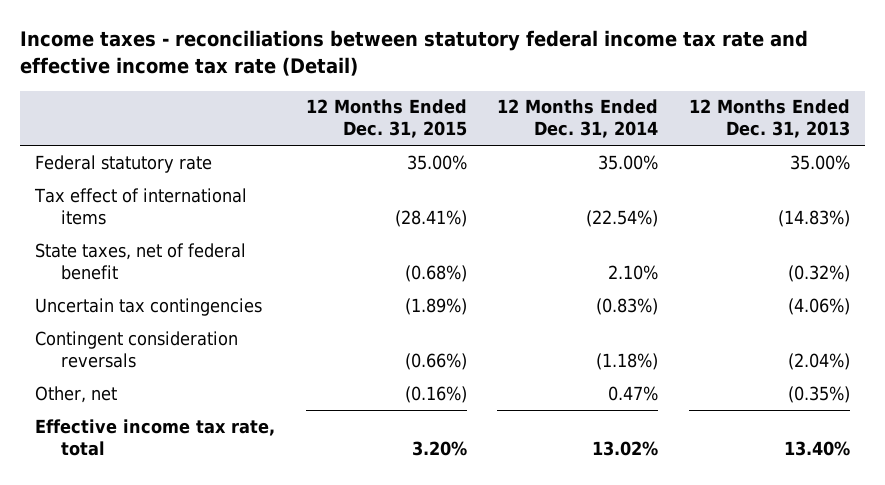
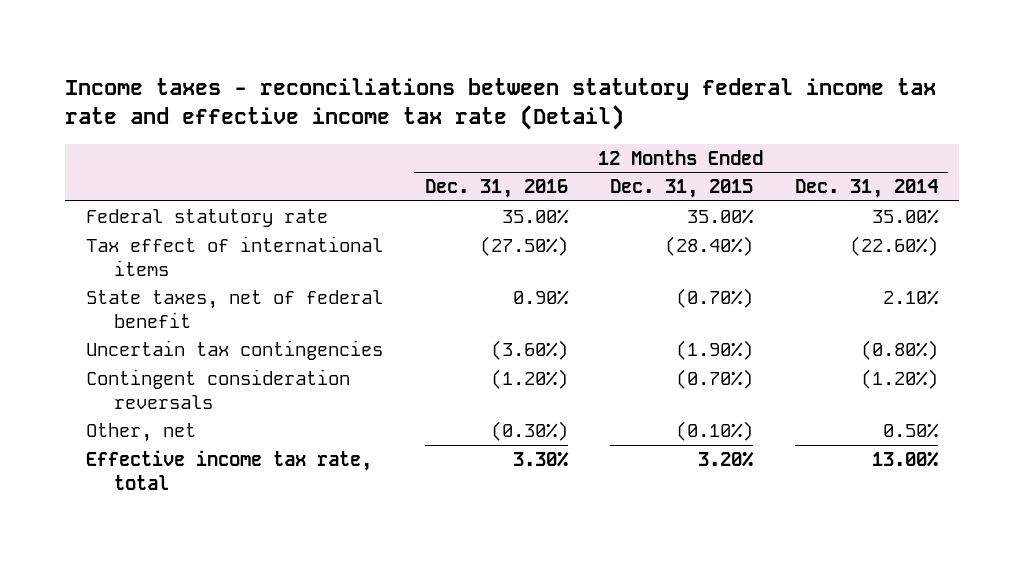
[688,99,850,139] 12 Months Ended Dec. 31, 2013 -> none
none -> [424,179,568,199] Dec. 31, 2016
[394,209,467,227] (28.41%) -> [664,236,753,257] (28.40%)
[586,209,659,227] (22.54%) -> [849,236,938,257] (22.60%)
[404,264,467,282] (0.68%) -> [675,288,753,309] (0.70%)
[404,297,467,315] (1.89%) -> [675,340,753,361] (1.90%)
[596,297,659,315] (0.83%) -> [860,340,938,361] (0.80%)
[404,352,467,370] (0.66%) -> [675,369,753,390] (0.70%)
[596,352,659,370] (1.18%) -> [860,369,938,390] (1.20%)
[404,385,467,403] (0.16%) -> [675,421,753,442] (0.10%)
[608,385,659,401] 0.47% -> [882,423,939,439] 0.50%
[592,440,659,456] 13.02% -> [871,452,939,468] 13.00%

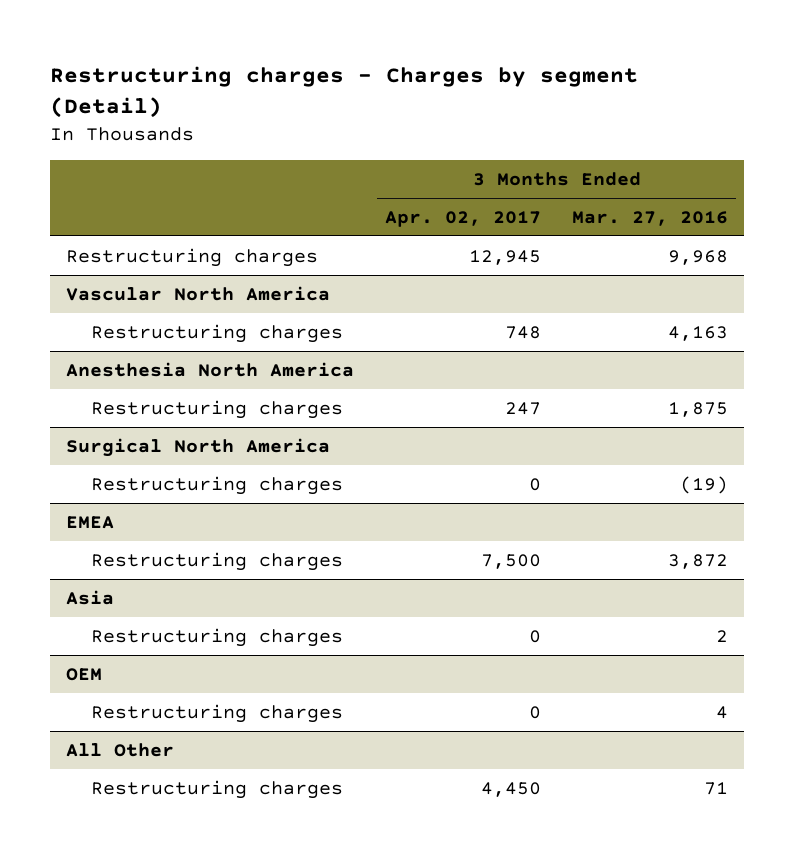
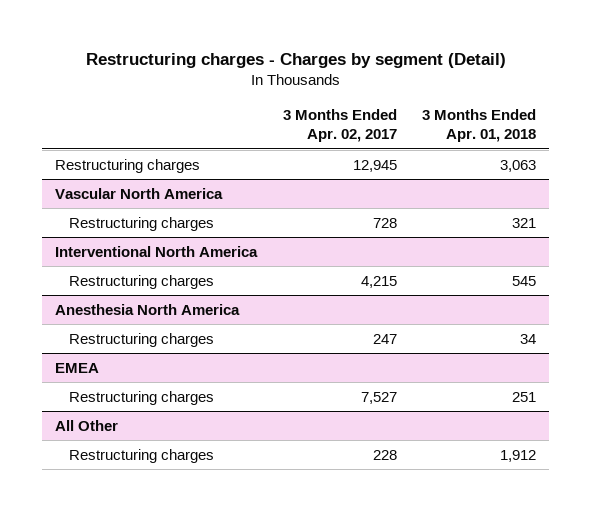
[572,210,729,226] Mar. 27, 2016 -> none
none -> [422,109,537,143] 3 Months Ended Apr. 01, 2018
[505,325,542,339] 748 -> [372,217,397,228] 728
none -> [54,245,258,257] Interventional North America
none -> [68,274,214,289] Restructuring charges
[65,437,330,457] Surgical North America -> none
[90,475,343,495] Restructuring charges -> none
[65,589,114,605] Asia -> none
[90,627,343,647] Restructuring charges -> none
[65,667,102,681] OEM -> none
[90,703,343,723] Restructuring charges -> none
[481,553,542,569] 7,500 -> [360,391,397,404] 7,527
[481,781,542,797] 4,450 -> [372,449,397,460] 228

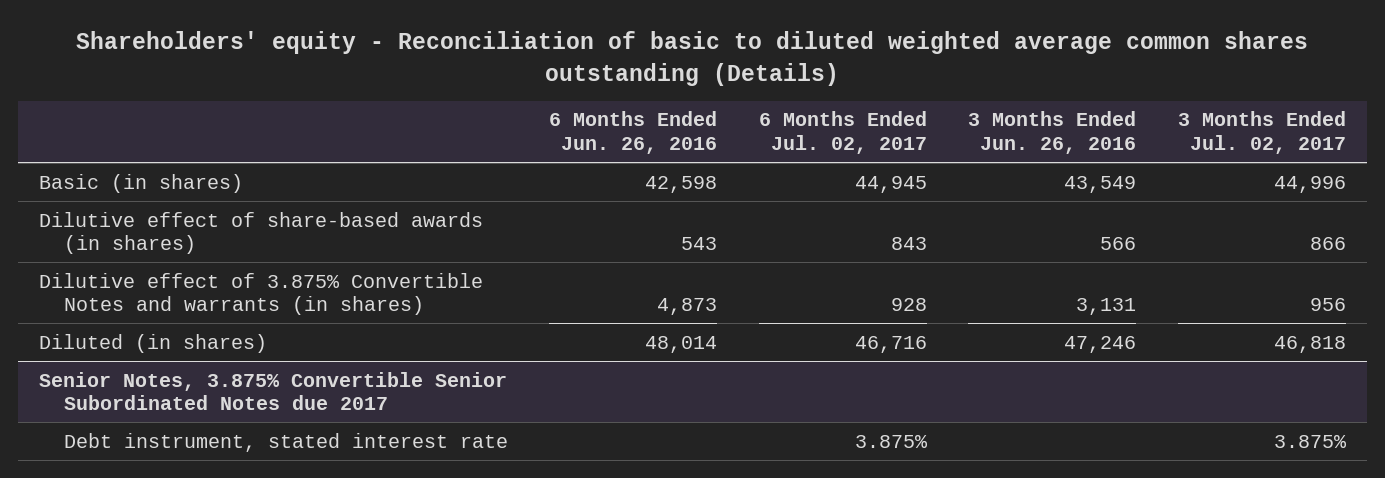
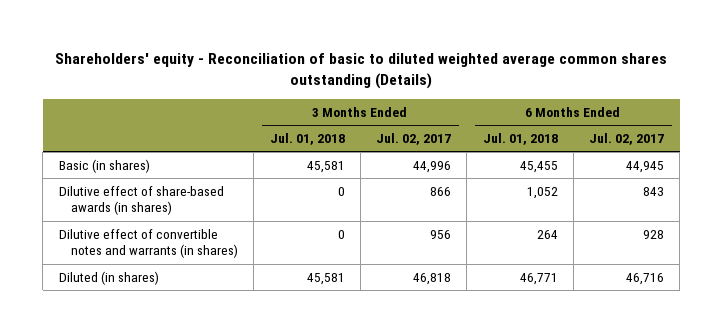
[549,111,718,154] 6 Months Ended Jun. 26, 2016 -> none
[968,111,1137,154] 3 Months Ended Jun. 26, 2016 -> none
none -> [269,133,345,146] Jul. 01, 2018
none -> [482,133,558,146] Jul. 01, 2018
[38,272,483,316] Dilutive effect of 3.875% Convertible Notes and warrants (in shares) -> [58,228,239,259] Dilutive effect of convertible notes and warrants (in shares)
[38,371,507,411] Senior Notes, 3.875% Convertible Senior Subordinated Notes due 2017 -> none
[63,432,508,452] Debt instrument, stated interest rate -> none

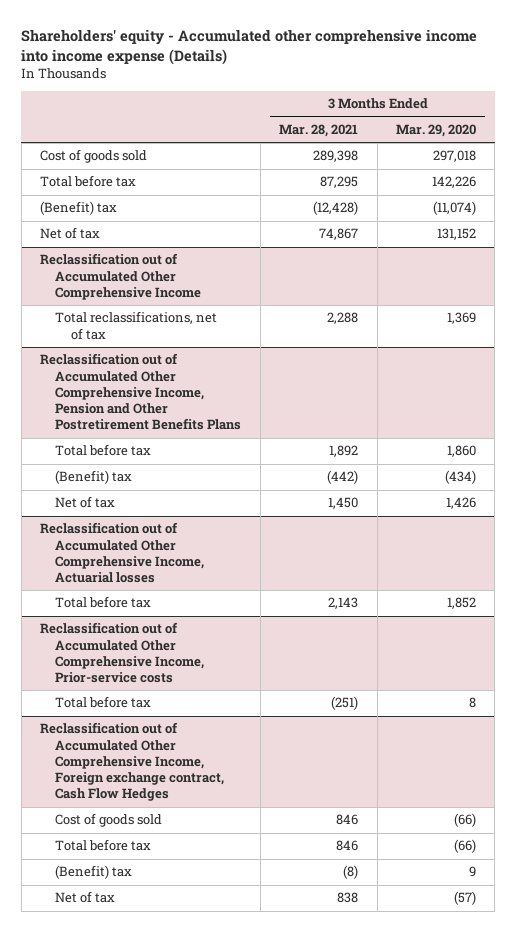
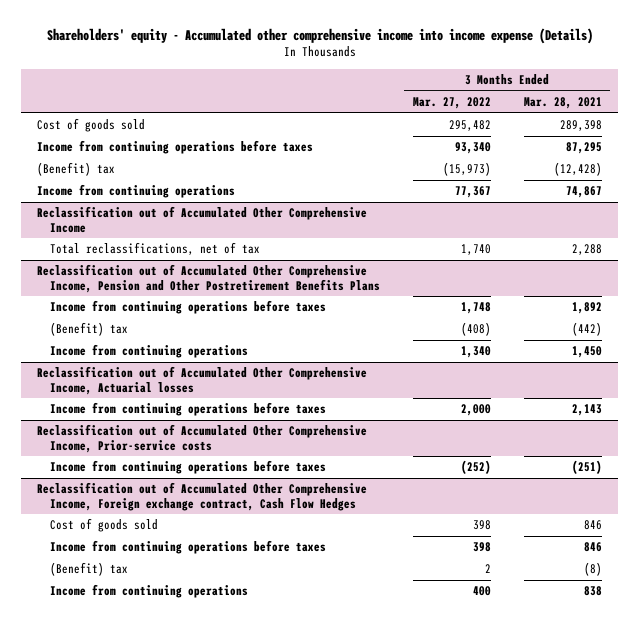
[395,123,476,137] Mar. 29, 2020 -> none
none -> [412,97,491,110] Mar. 27, 2022
[40,175,137,188] Total before tax -> [37,140,314,155] Income from continuing operations before taxes
[40,227,101,240] Net of tax -> [37,184,236,199] Income from continuing operations
[55,444,152,457] Total before tax -> [49,300,326,315] Income from continuing operations before taxes
[55,496,116,509] Net of tax -> [49,344,248,359] Income from continuing operations
[55,596,152,609] Total before tax -> [49,402,326,417] Income from continuing operations before taxes
[55,696,152,709] Total before tax -> [49,460,326,475] Income from continuing operations before taxes
[55,839,152,852] Total before tax -> [49,540,326,555] Income from continuing operations before taxes
[55,891,116,904] Net of tax -> [49,584,248,599] Income from continuing operations

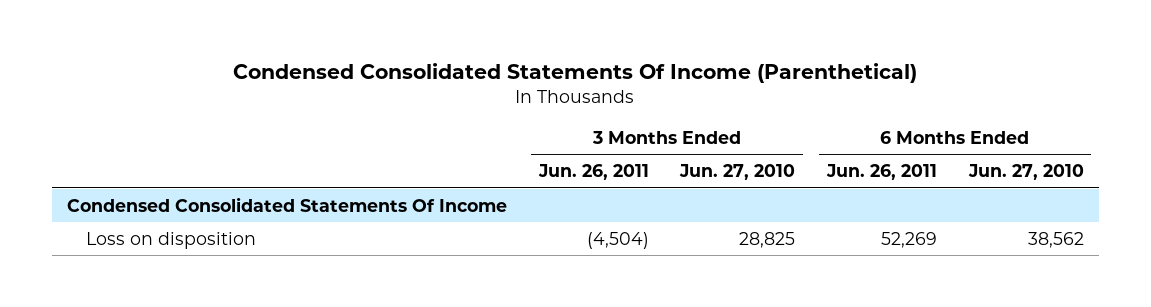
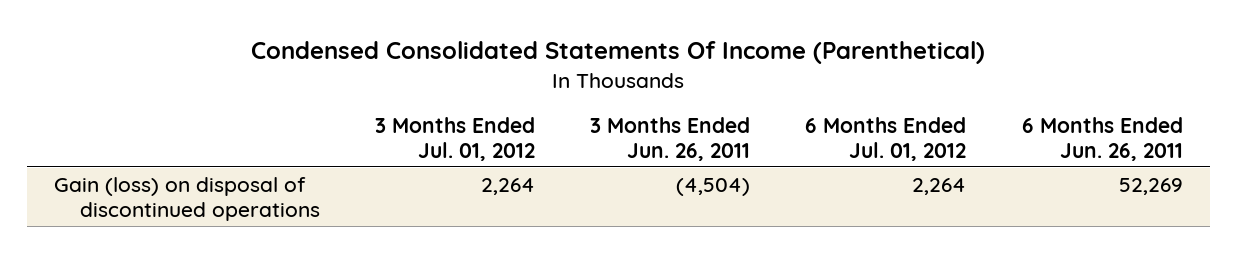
[679,164,796,181] Jun. 27, 2010 -> none
[967,164,1084,181] Jun. 27, 2010 -> none
none -> [375,116,536,161] 3 Months Ended Jul. 01, 2012
none -> [805,116,967,161] 6 Months Ended Jul. 01, 2012
[67,196,508,212] Condensed Consolidated Statements Of Income -> none
[86,231,257,249] Loss on disposition -> [54,177,321,221] Gain (loss) on disposal of discontinued operations

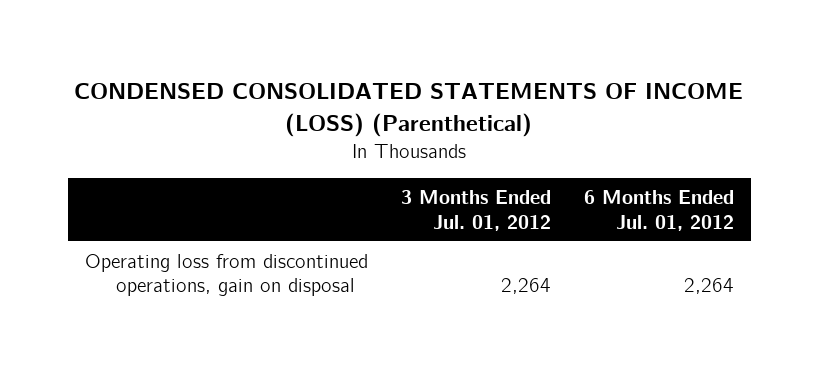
[251,41,986,65] Condensed Consolidated Statements Of Income (Parenthetical) -> [74,83,744,137] CONDENSED CONSOLIDATED STATEMENTS OF INCOME (LOSS) (Parenthetical)
[590,116,751,161] 3 Months Ended Jun. 26, 2011 -> none
[1021,116,1183,161] 6 Months Ended Jun. 26, 2011 -> none
[54,177,321,221] Gain (loss) on disposal of discontinued operations -> [84,253,368,297] Operating loss from discontinued operations, gain on disposal

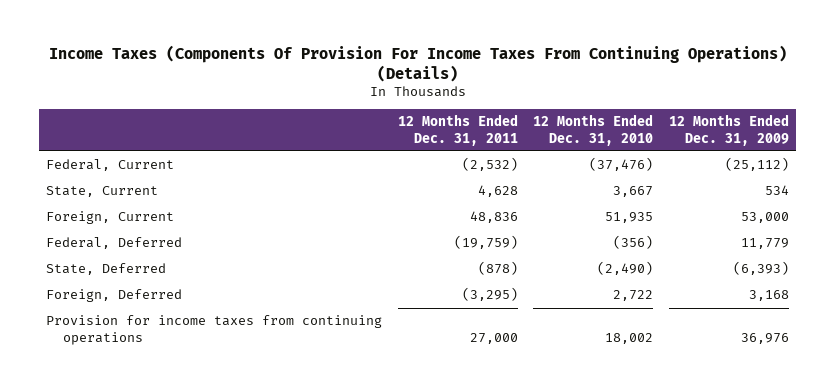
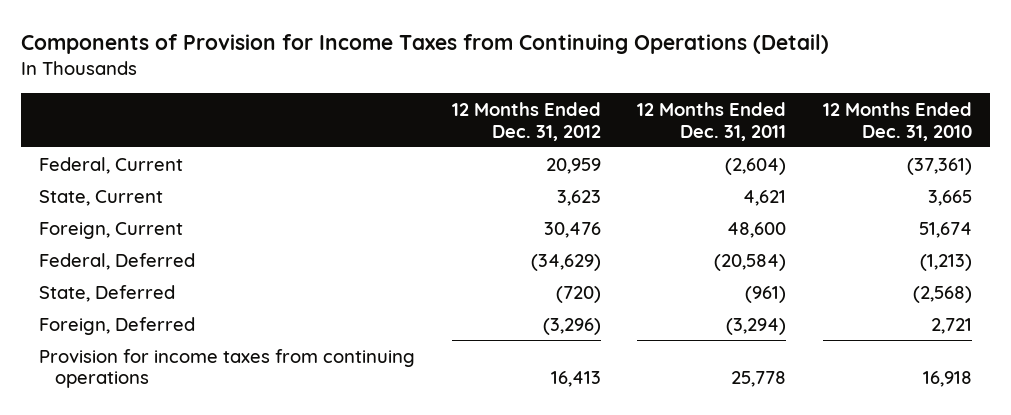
[48,44,787,82] Income Taxes (Components Of Provision For Income Taxes From Continuing Operations) (Details) -> [20,33,829,54] Components of Provision for Income Taxes from Continuing Operations (Detail)
[668,114,789,146] 12 Months Ended Dec. 31, 2009 -> none
none -> [451,101,601,141] 12 Months Ended Dec. 31, 2012
[461,157,518,172] (2,532) -> [725,157,787,175] (2,604)
[589,157,654,172] (37,476) -> [906,157,972,175] (37,361)
[477,185,518,198] 4,628 -> [743,189,787,206] 4,621
[613,186,654,198] 3,667 -> [927,189,972,206] 3,665
[469,211,518,224] 48,836 -> [727,221,787,238] 48,600
[605,212,654,224] 51,935 -> [918,221,972,238] 51,674
[453,235,518,250] (19,759) -> [714,253,787,271] (20,584)
[613,235,654,250] (356) -> [919,253,972,271] (1,213)
[477,261,518,276] (878) -> [745,285,787,303] (961)
[597,261,654,276] (2,490) -> [912,285,972,303] (2,568)
[461,287,518,302] (3,295) -> [726,317,787,335] (3,294)
[613,290,654,302] 2,722 -> [930,317,972,334] 2,721
[469,332,518,344] 27,000 -> [731,371,787,388] 25,778
[605,332,654,344] 18,002 -> [922,371,972,388] 16,918

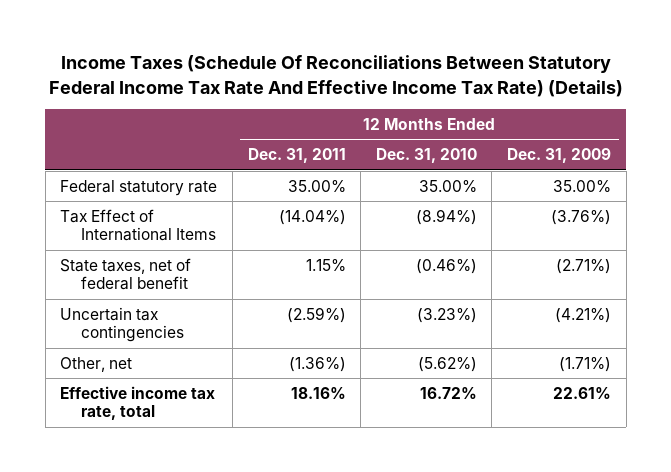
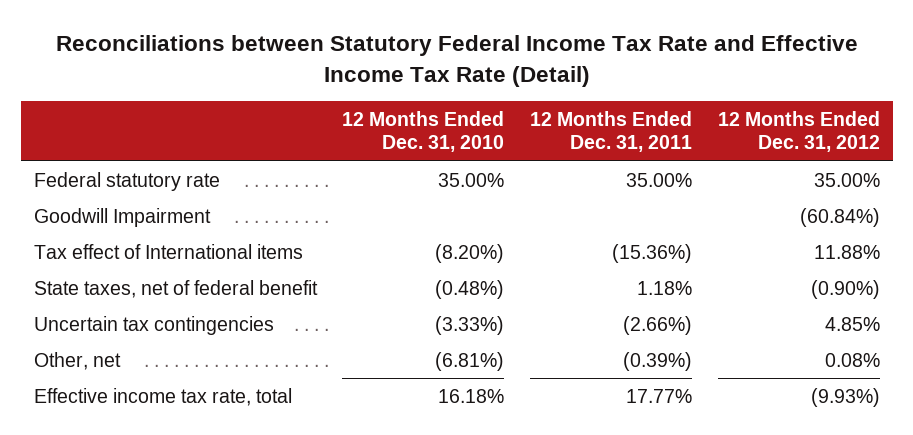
[48,55,623,97] Income Taxes (Schedule Of Reconciliations Between Statutory Federal Income Tax Rate And Effective Income Tax Rate) (Details) -> [55,35,858,87] Reconciliations between Statutory Federal Income Tax Rate and Effective Income Tax Rate (Detail)
[507,148,612,164] Dec. 31, 2009 -> none
none -> [717,111,880,153] 12 Months Ended Dec. 31, 2012
none -> [33,207,211,227] Goodwill Impairment
[60,208,217,242] Tax Effect of International Items -> [33,243,303,259] Tax effect of International items
[278,209,346,225] (14.04%) -> [612,243,693,263] (15.36%)
[415,208,477,225] (8.94%) -> [435,243,505,263] (8.20%)
[305,258,346,271] 1.15% -> [637,280,693,295] 1.18%
[415,258,477,274] (0.46%) -> [435,279,505,299] (0.48%)
[286,306,346,323] (2.59%) -> [623,315,693,335] (2.66%)
[416,307,477,323] (3.23%) -> [435,315,505,335] (3.33%)
[288,356,346,372] (1.36%) -> [623,351,693,371] (0.39%)
[417,356,477,372] (5.62%) -> [435,351,505,371] (6.81%)
[290,386,346,399] 18.16% -> [626,388,693,403] 17.77%
[419,386,477,399] 16.72% -> [438,388,505,403] 16.18%

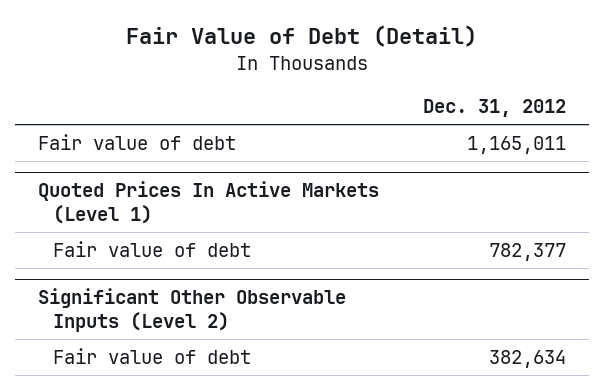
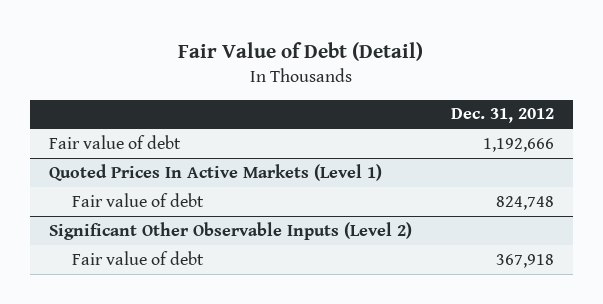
[467,135,567,154] 1,165,011 -> [482,137,554,152] 1,192,666
[489,242,567,261] 782,377 -> [495,195,554,210] 824,748
[489,349,567,368] 382,634 -> [495,253,554,268] 367,918

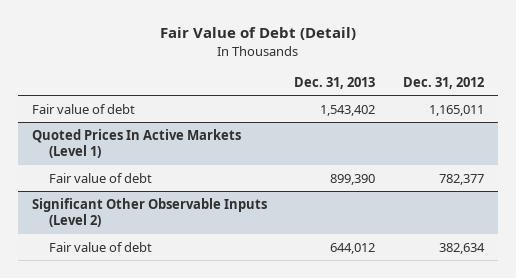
none -> [294,76,376,89] Dec. 31, 2013
[482,137,554,152] 1,192,666 -> [429,104,485,116] 1,165,011
[495,195,554,210] 824,748 -> [439,173,485,185] 782,377
[495,253,554,268] 367,918 -> [439,242,486,254] 382,634

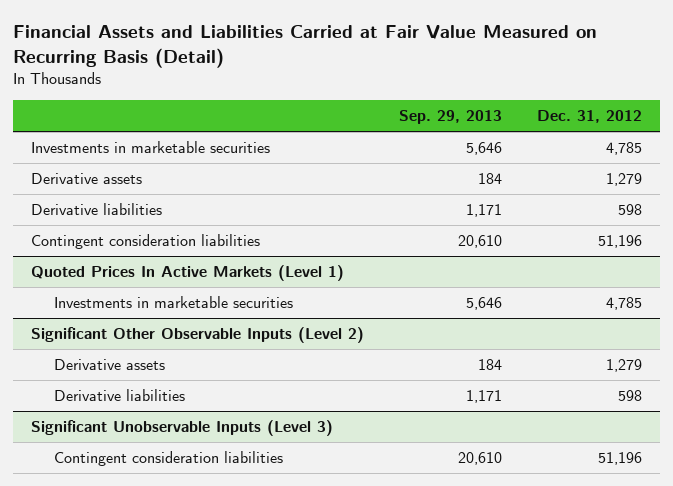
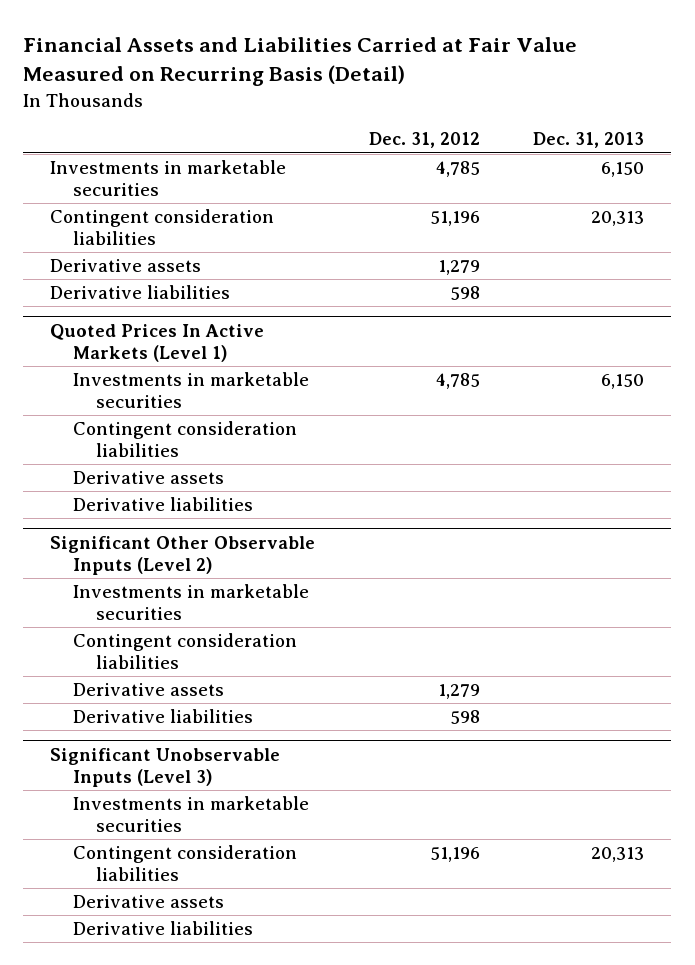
[398,110,502,125] Sep. 29, 2013 -> none
none -> [533,132,645,149] Dec. 31, 2013
[30,234,260,250] Contingent consideration liabilities -> [50,209,275,246] Contingent consideration liabilities
none -> [73,421,298,458] Contingent consideration liabilities
none -> [73,471,225,485] Derivative assets
none -> [73,497,254,512] Derivative liabilities
none -> [73,584,310,621] Investments in marketable securities
none -> [73,633,298,670] Contingent consideration liabilities
none -> [73,796,310,833] Investments in marketable securities
none -> [73,895,225,909] Derivative assets
none -> [73,921,254,936] Derivative liabilities

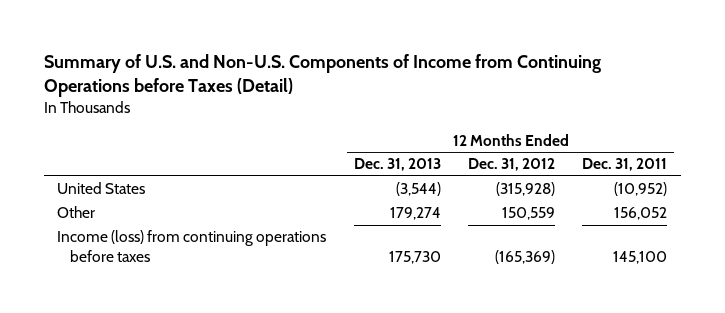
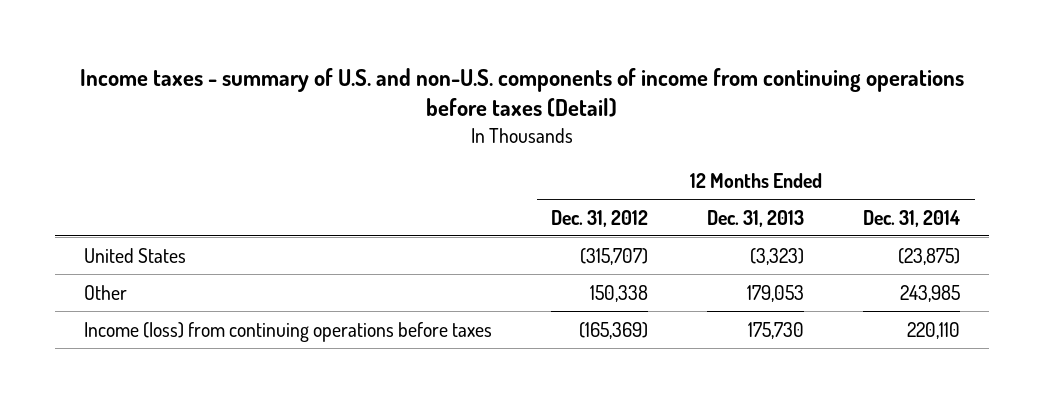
[43,53,601,97] Summary of U.S. and Non-U.S. Components of Income from Continuing Operations before Taxes (Detail) -> [80,67,965,118] Income taxes - summary of U.S. and non-U.S. components of income from continuing operations before taxes (Detail)
[582,158,668,172] Dec. 31, 2011 -> none
none -> [862,209,960,227] Dec. 31, 2014
[395,182,441,197] (3,544) -> [750,247,805,265] (3,323)
[496,182,556,197] (315,928) -> [580,247,649,265] (315,707)
[389,207,441,221] 179,274 -> [747,284,805,302] 179,053
[502,207,556,221] 150,559 -> [590,284,649,302] 150,338

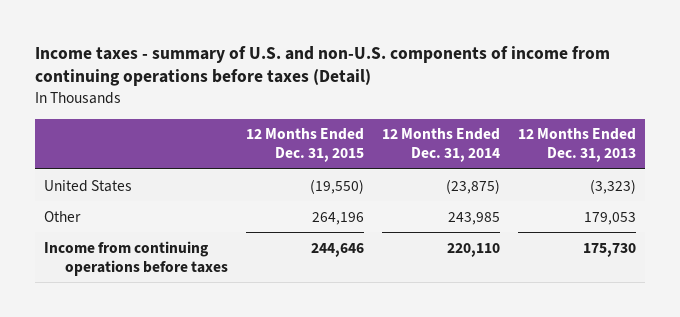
[551,209,649,227] Dec. 31, 2012 -> none
none -> [246,128,365,163] 12 Months Ended Dec. 31, 2015
[84,321,493,342] Income (loss) from continuing operations before taxes -> [43,240,229,276] Income from continuing operations before taxes

